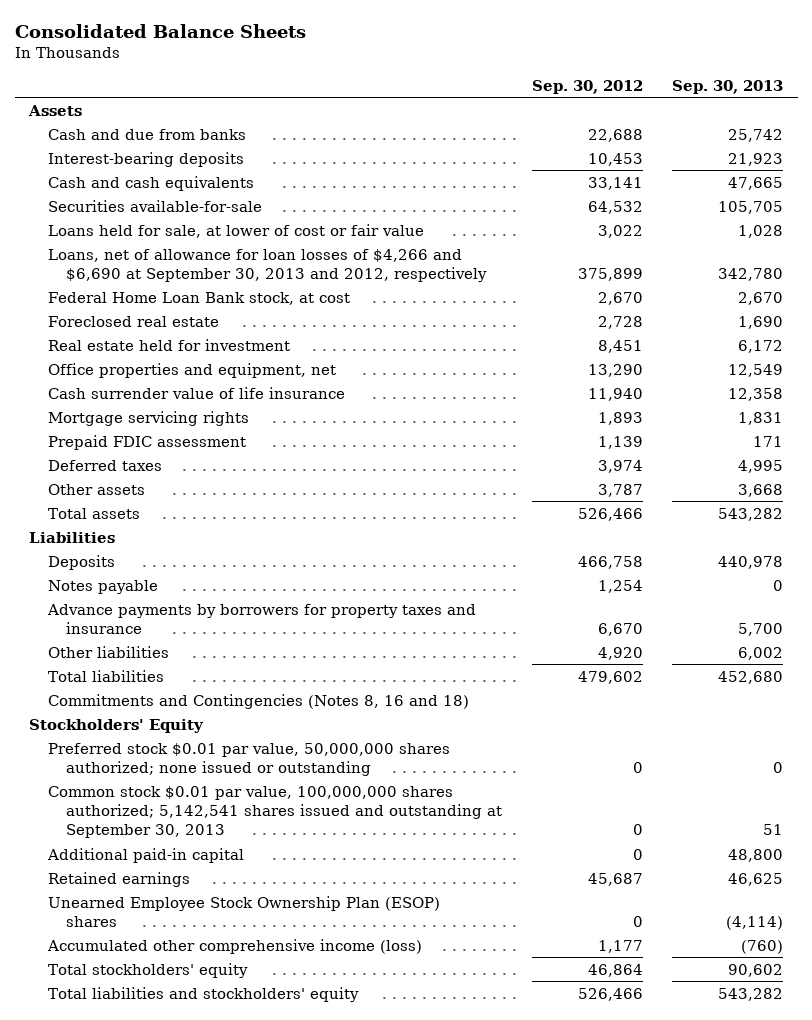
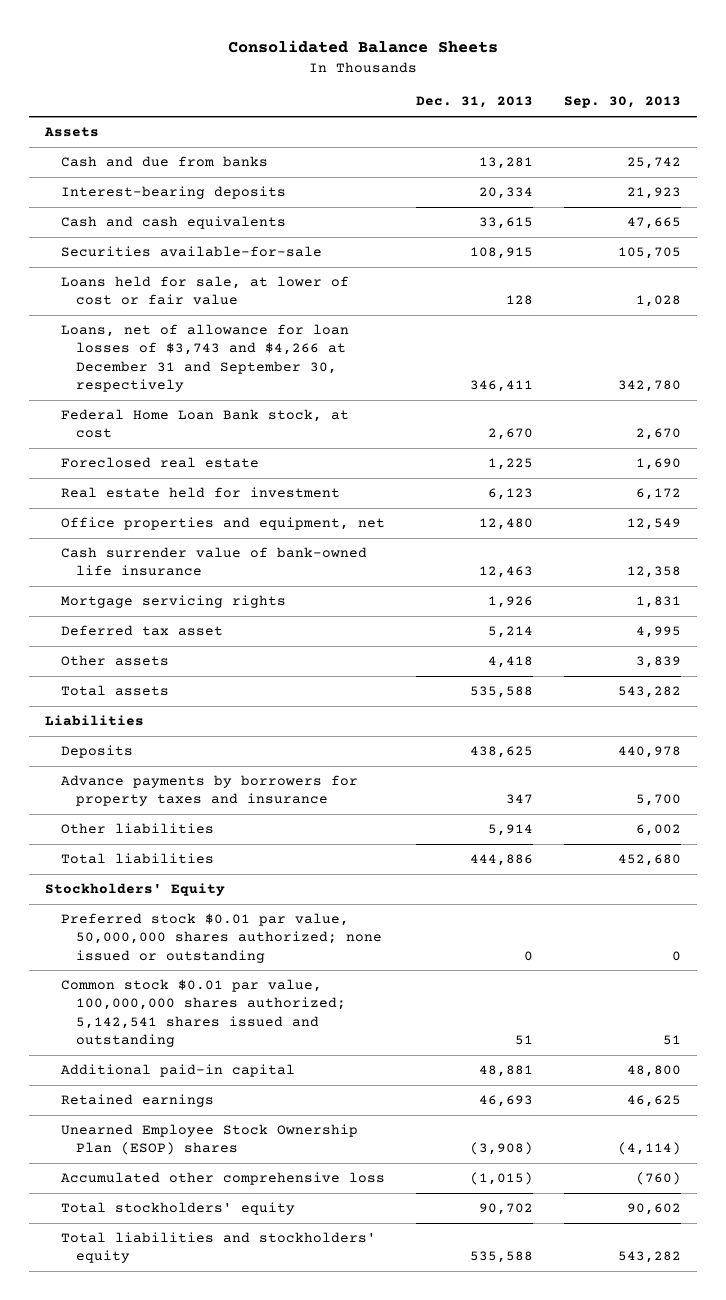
[531,79,643,94] Sep. 30, 2012 -> none
none -> [415,96,533,109] Dec. 31, 2013
[47,248,488,282] Loans, net of allowance for loan losses of $4,266 and $6,690 at September 30, 2013 and 2012, respectively -> [60,324,349,393] Loans, net of allowance for loan losses of $3,743 and $4,266 at December 31 and September 30, respectively
[47,386,345,399] Cash surrender value of life insurance -> [60,547,367,577] Cash surrender value of bank-owned life insurance
[47,434,246,450] Prepaid FDIC assessment -> none
[47,459,162,471] Deferred taxes -> [60,625,223,637] Deferred tax asset
[738,483,784,497] 3,668 -> [636,656,682,669] 3,839
[47,579,158,594] Notes payable -> none
[47,693,469,709] Commitments and Contingencies (Notes 8, 16 and 18) -> none
[47,785,503,839] Common stock $0.01 par value, 100,000,000 shares authorized; 5,142,541 shares issued and outstanding at September 30, 2013 -> [60,979,347,1048] Common stock $0.01 par value, 100,000,000 shares authorized; 5,142,541 shares issued and outstanding
[46,938,422,954] Accumulated other comprehensive income (loss) -> [60,1172,385,1186] Accumulated other comprehensive loss

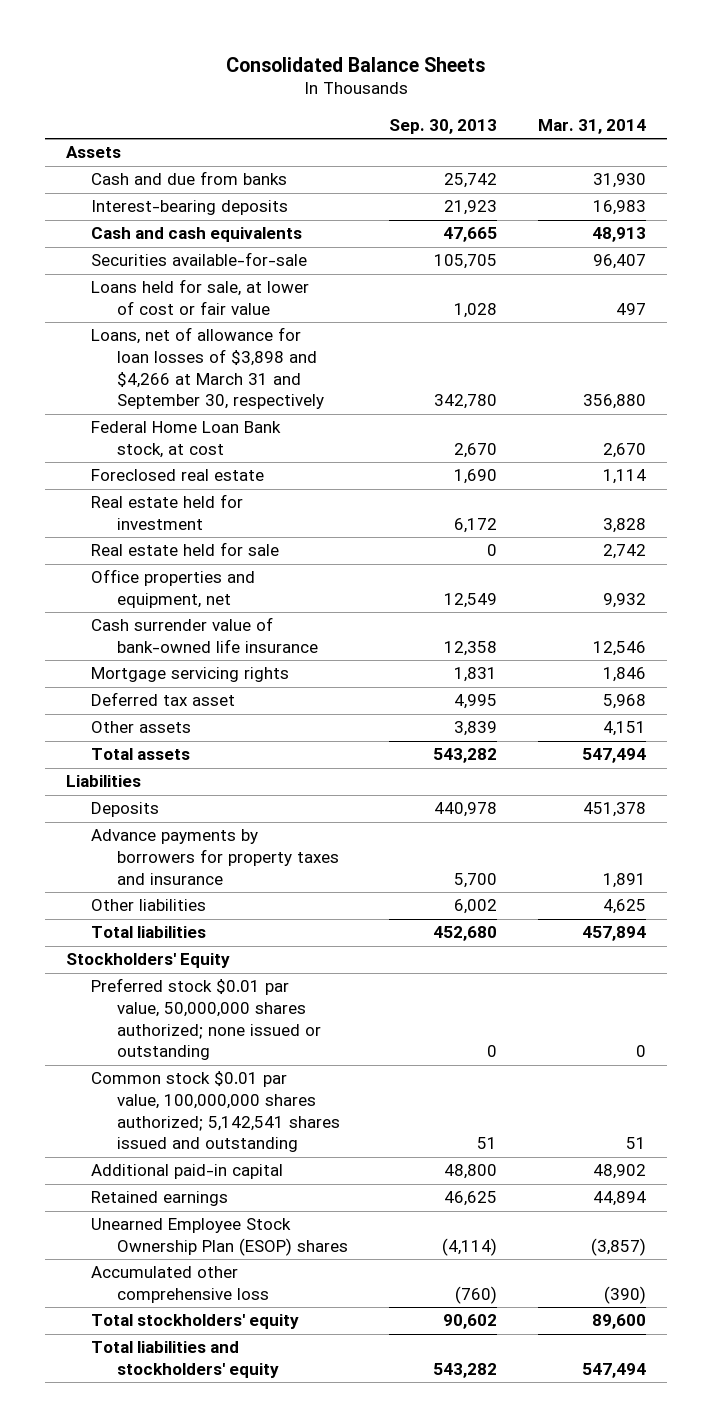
[415,96,533,109] Dec. 31, 2013 -> none
none -> [538,118,647,134] Mar. 31, 2014
[60,324,349,393] Loans, net of allowance for loan losses of $3,743 and $4,266 at December 31 and September 30, respectively -> [91,327,324,410] Loans, net of allowance for loan losses of $3,898 and $4,266 at March 31 and September 30, respectively
none -> [91,542,280,557] Real estate held for sale

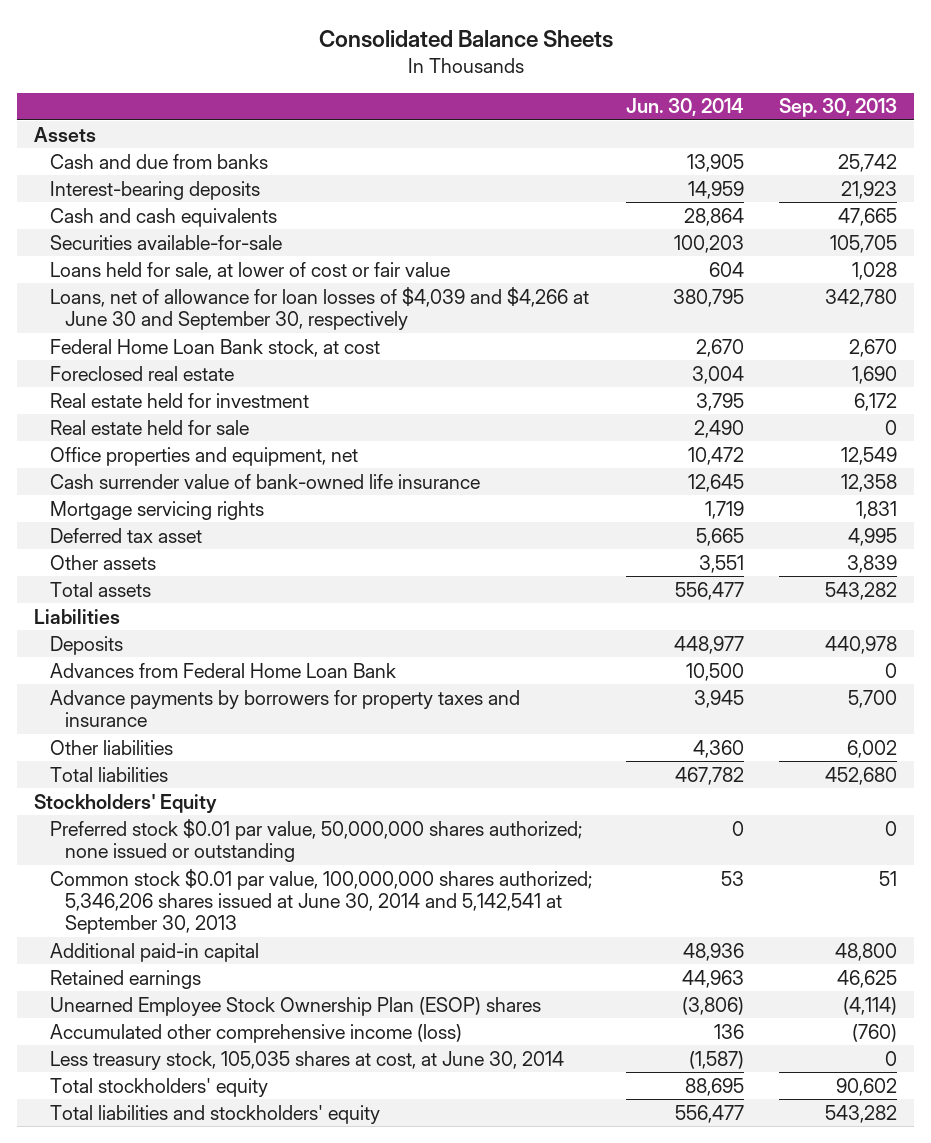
[538,118,647,134] Mar. 31, 2014 -> none
none -> [626,98,745,117] Jun. 30, 2014
[91,327,324,410] Loans, net of allowance for loan losses of $3,898 and $4,266 at March 31 and September 30, respectively -> [49,286,589,331] Loans, net of allowance for loan losses of $4,039 and $4,266 at June 30 and September 30, respectively
none -> [49,662,396,678] Advances from Federal Home Loan Bank
[91,1071,340,1153] Common stock $0.01 par value, 100,000,000 shares authorized; 5,142,541 shares issued and outstanding -> [49,868,592,935] Common stock $0.01 par value, 100,000,000 shares authorized; 5,346,206 shares issued at June 30, 2014 and 5,142,541 at September 30, 2013
[91,1266,269,1303] Accumulated other comprehensive loss -> [49,1023,462,1043] Accumulated other comprehensive income (loss)
none -> [49,1050,564,1070] Less treasury stock, 105,035 shares at cost, at June 30, 2014

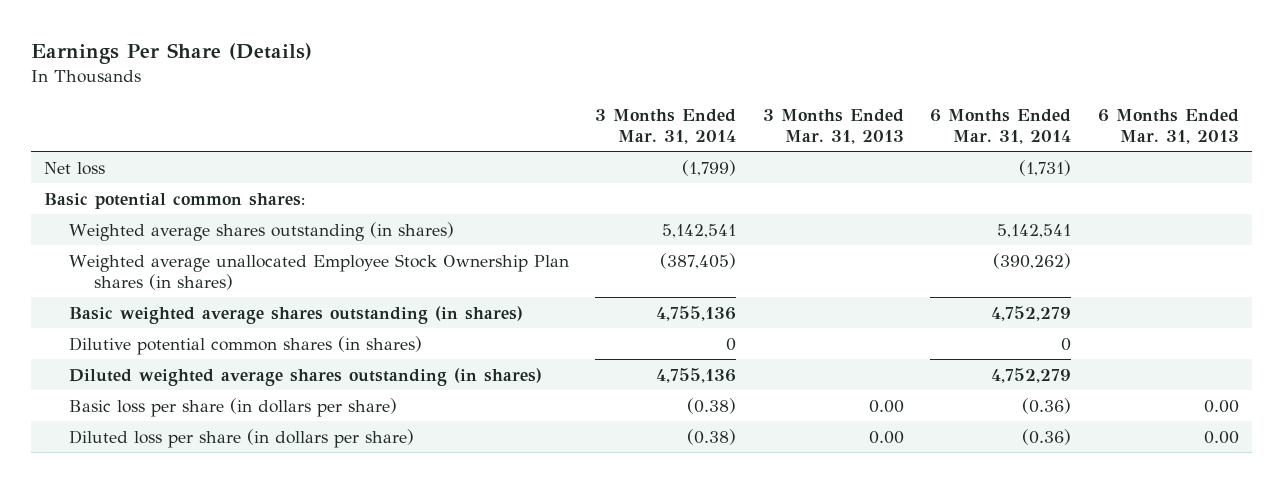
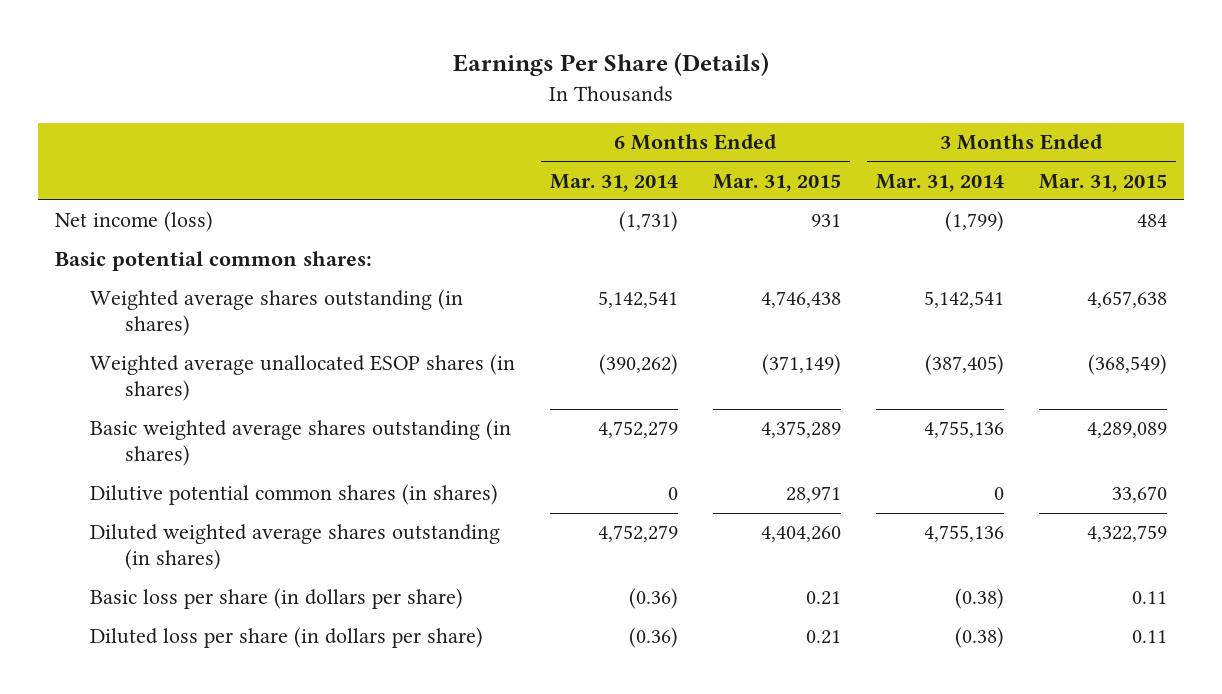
[762,109,904,145] 3 Months Ended Mar. 31, 2013 -> none
[1097,109,1239,145] 6 Months Ended Mar. 31, 2013 -> none
none -> [712,173,841,192] Mar. 31, 2015
none -> [1038,173,1167,192] Mar. 31, 2015
[43,161,105,175] Net loss -> [55,211,214,233] Net income (loss)
[68,253,569,290] Weighted average unallocated Employee Stock Ownership Plan shares (in shares) -> [89,354,515,402] Weighted average unallocated ESOP shares (in shares)

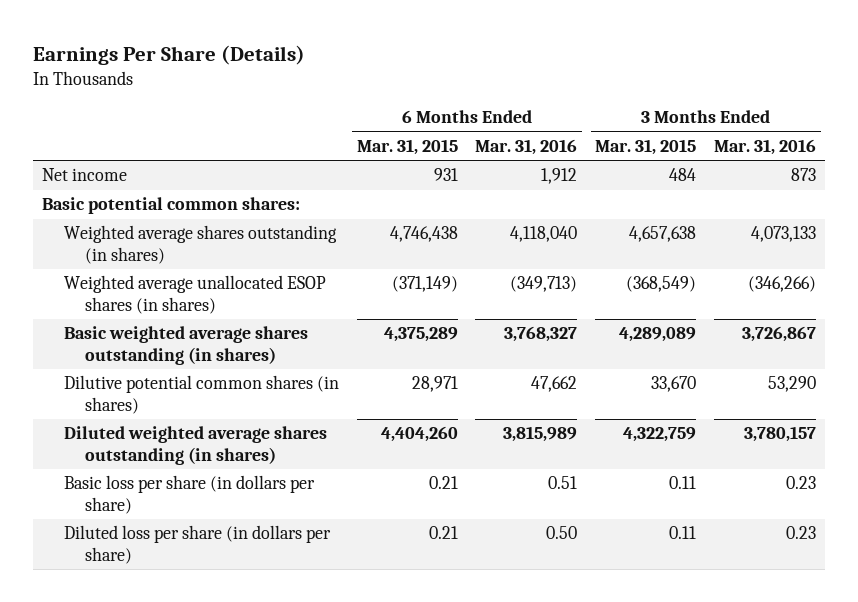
[549,173,678,192] Mar. 31, 2014 -> none
[875,173,1004,192] Mar. 31, 2014 -> none
none -> [475,138,578,155] Mar. 31, 2016
none -> [714,138,817,155] Mar. 31, 2016
[55,211,214,233] Net income (loss) -> [41,168,127,182] Net income

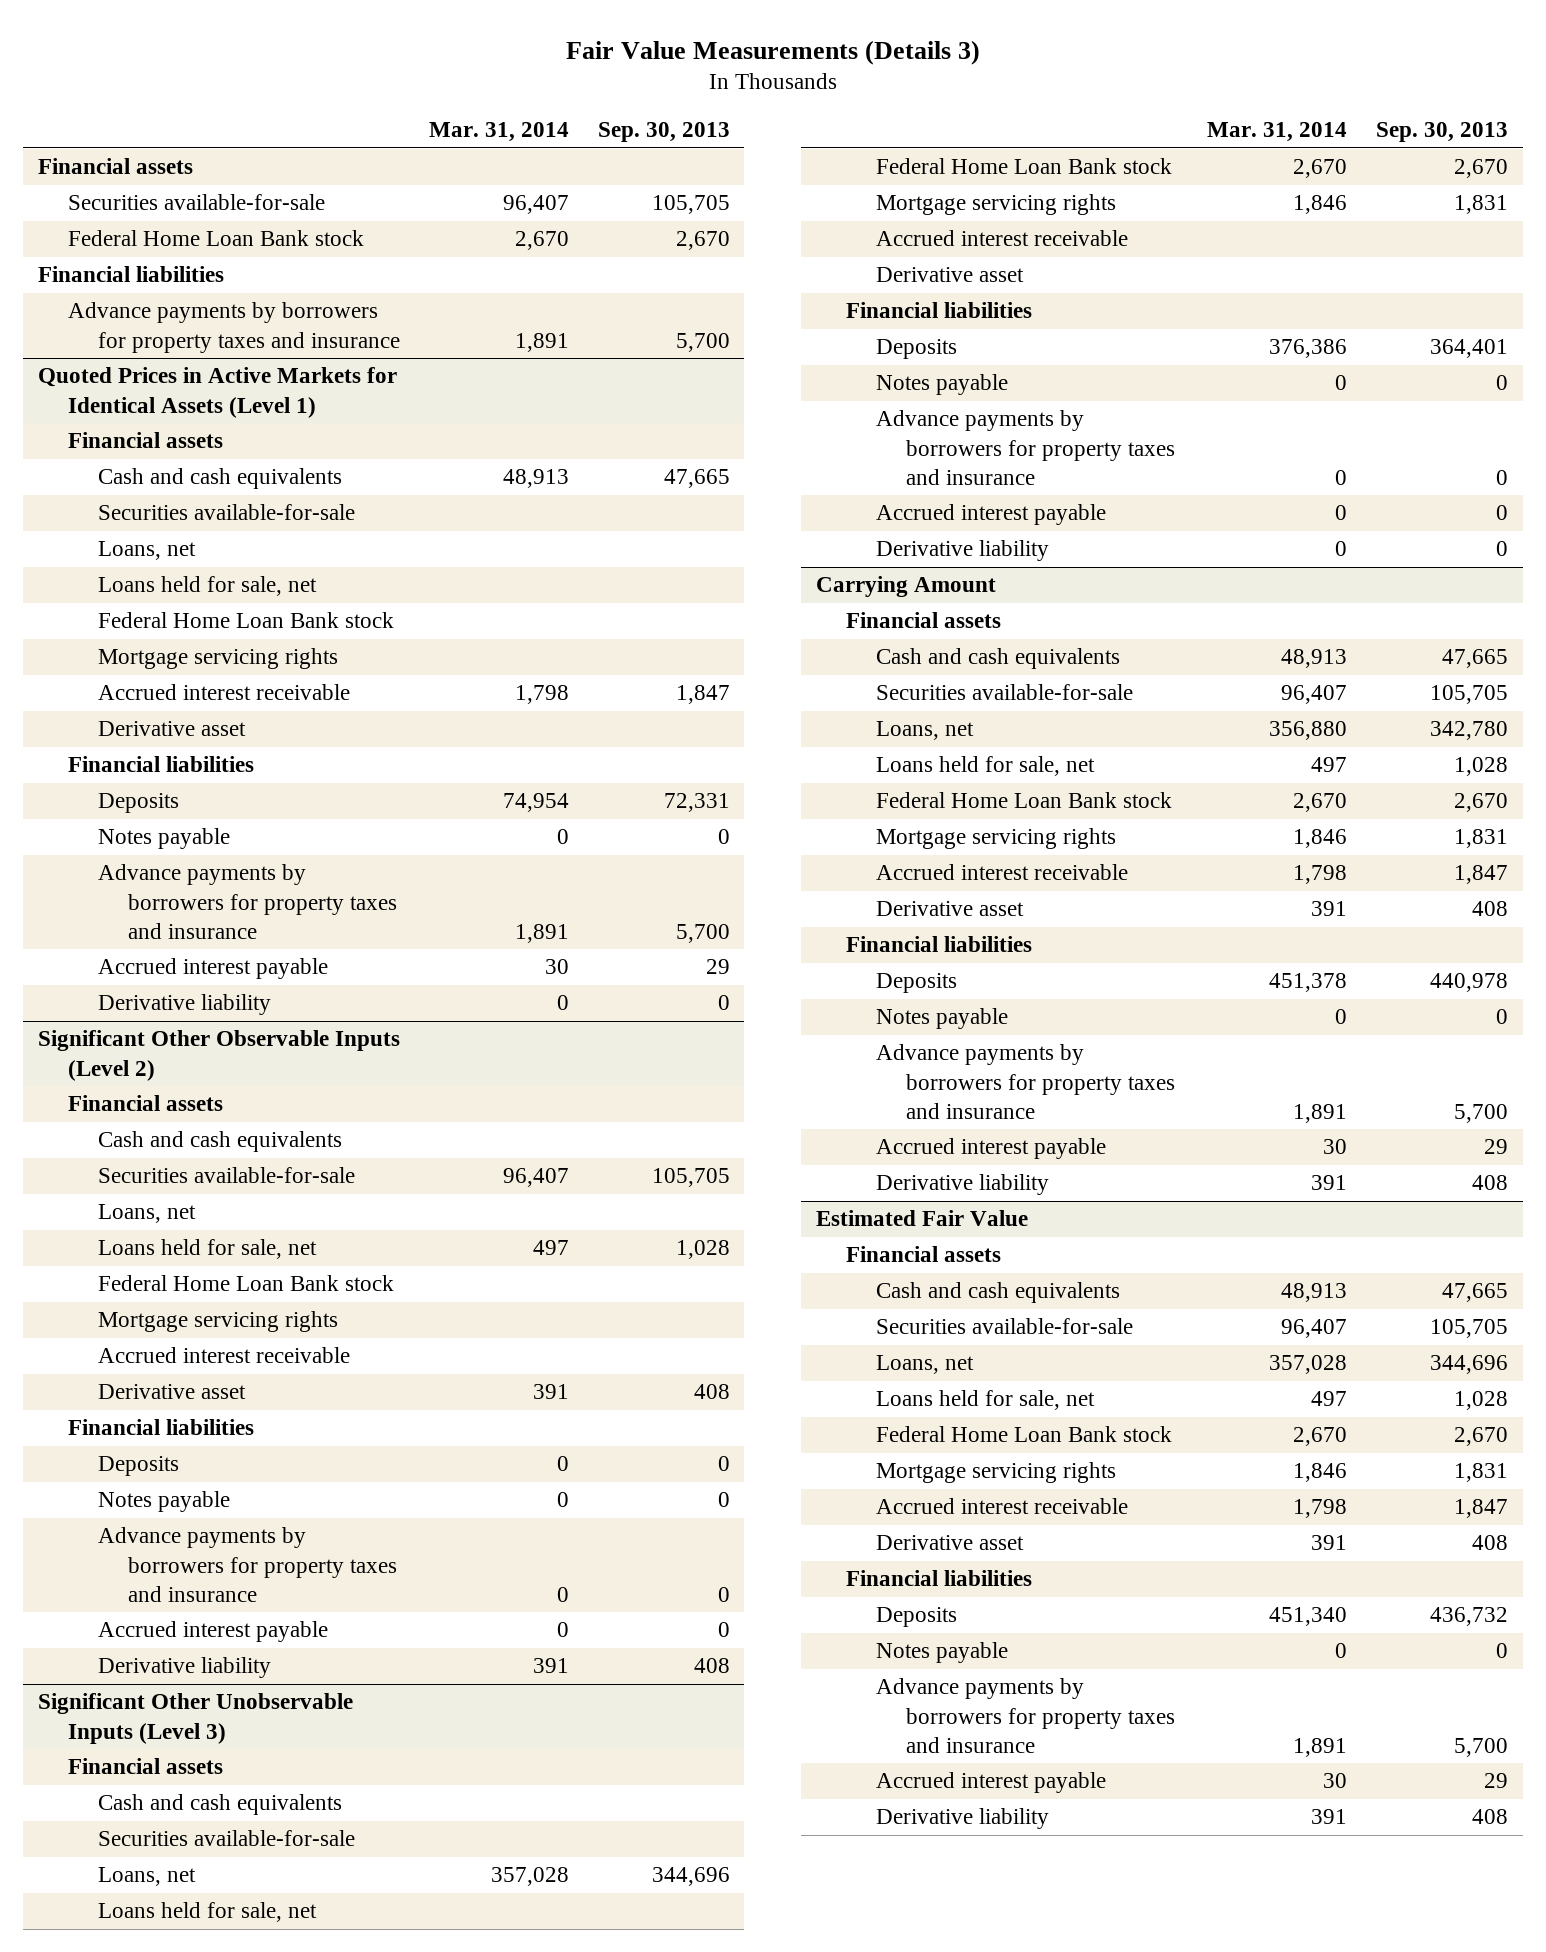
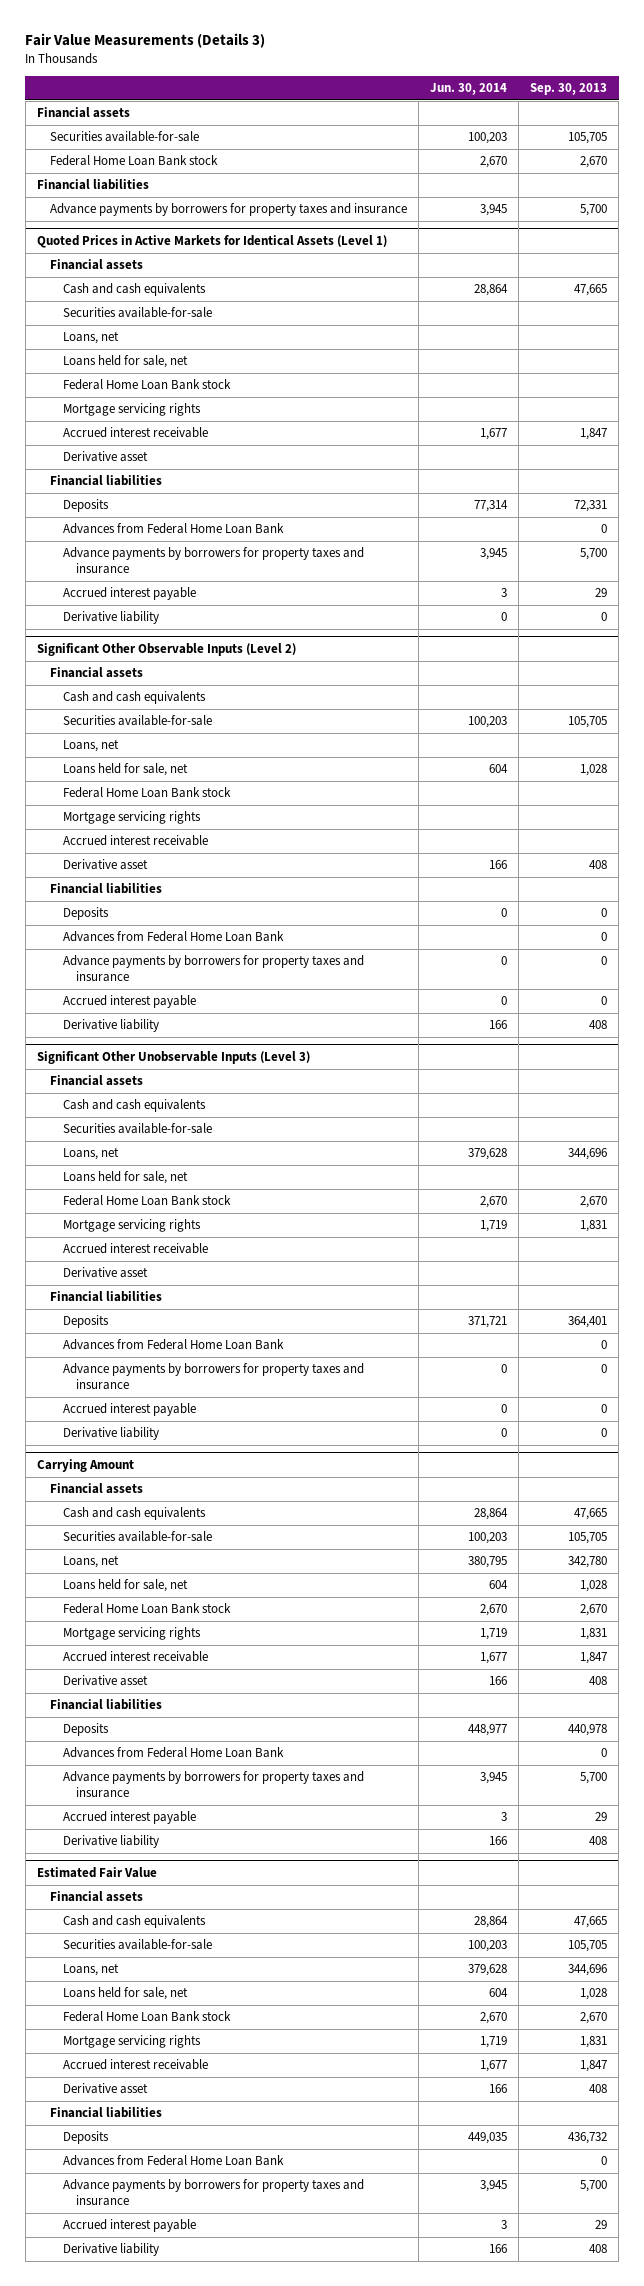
[428,122,569,143] Mar. 31, 2014 -> none
none -> [430,83,508,96] Jun. 30, 2014
[97,828,230,850] Notes payable -> none
none -> [62,523,284,535] Advances from Federal Home Loan Bank
[97,1491,230,1513] Notes payable -> none
none -> [62,931,284,943] Advances from Federal Home Loan Bank
[875,374,1008,396] Notes payable -> none
none -> [62,1339,284,1351] Advances from Federal Home Loan Bank
[875,1008,1008,1030] Notes payable -> none
none -> [62,1747,284,1759] Advances from Federal Home Loan Bank
[875,1642,1008,1664] Notes payable -> none
none -> [62,2155,284,2167] Advances from Federal Home Loan Bank

